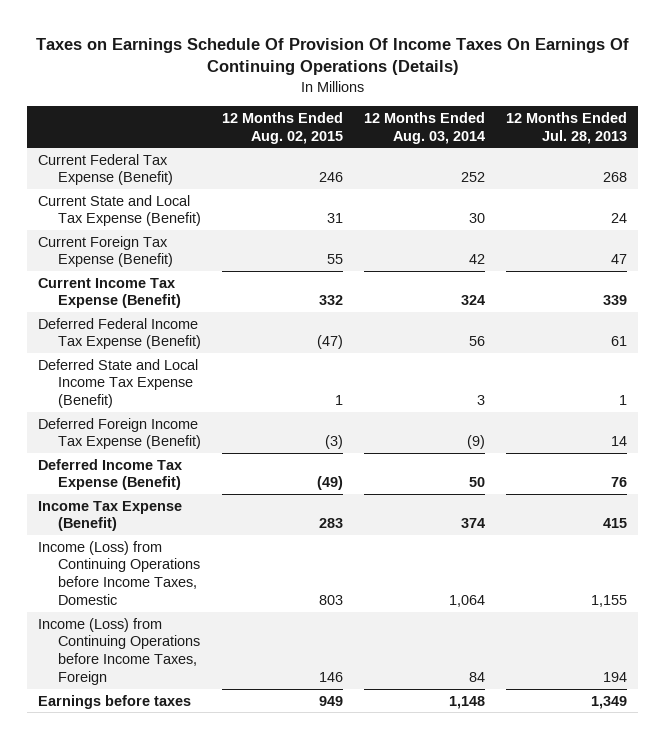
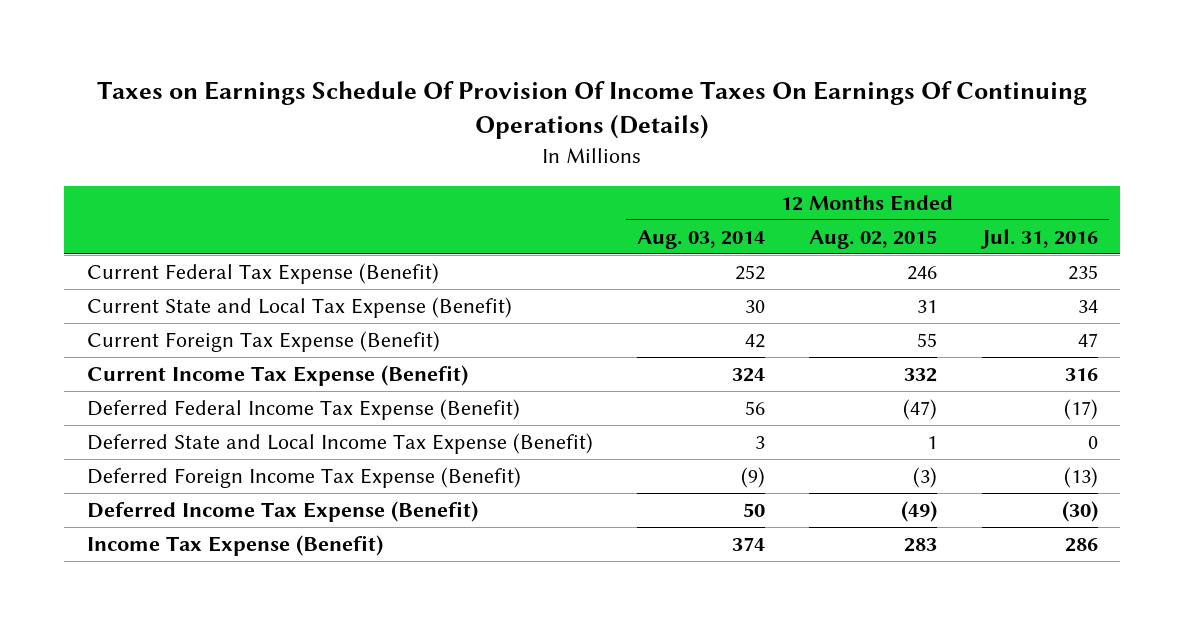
[506,111,628,144] 12 Months Ended Jul. 28, 2013 -> none
none -> [979,228,1098,249] Jul. 31, 2016
[38,540,201,605] Income (Loss) from Continuing Operations before Income Taxes, Domestic -> none
[38,617,201,685] Income (Loss) from Continuing Operations before Income Taxes, Foreign -> none
[38,694,192,709] Earnings before taxes -> none

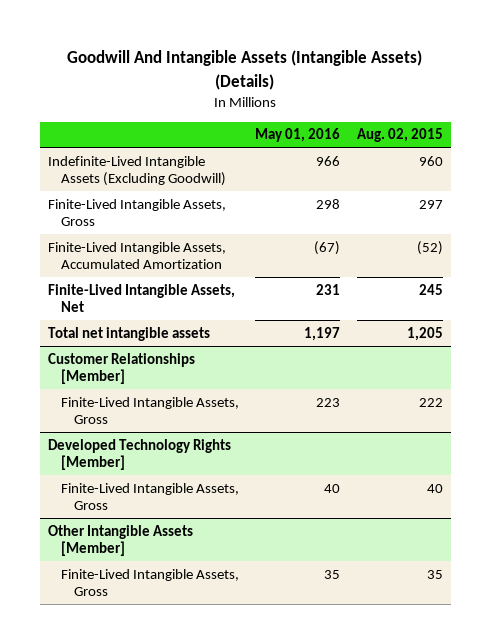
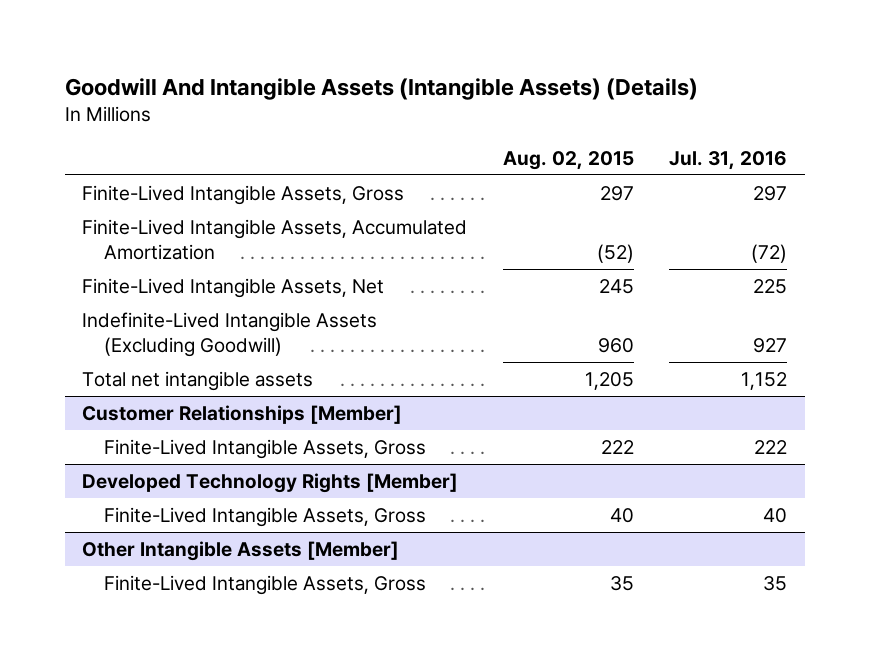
[255,128,341,143] May 01, 2016 -> none
none -> [669,150,788,170] Jul. 31, 2016
[48,155,227,186] Indefinite-Lived Intangible Assets (Excluding Goodwill) -> [82,312,378,357] Indefinite-Lived Intangible Assets (Excluding Goodwill)

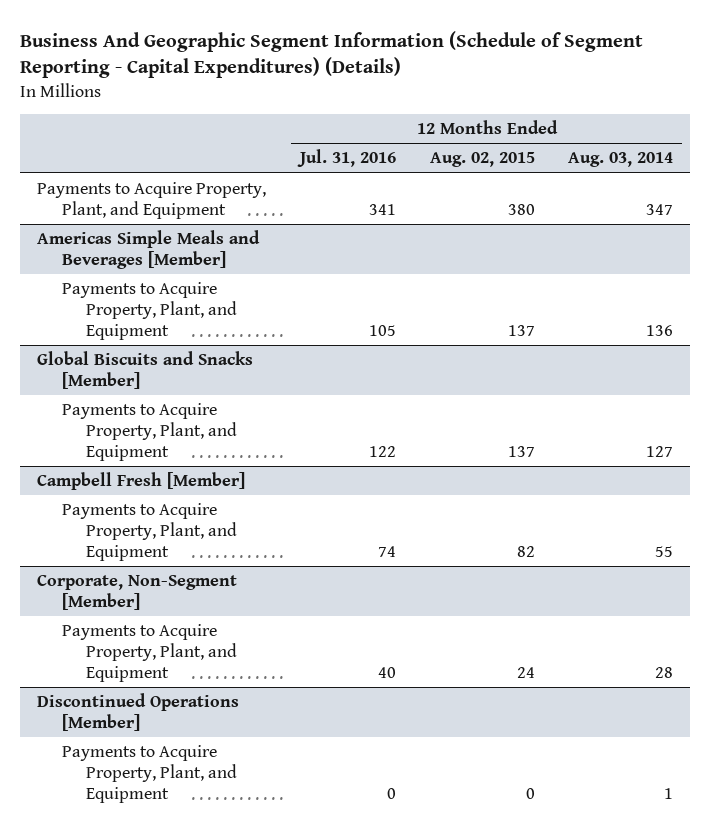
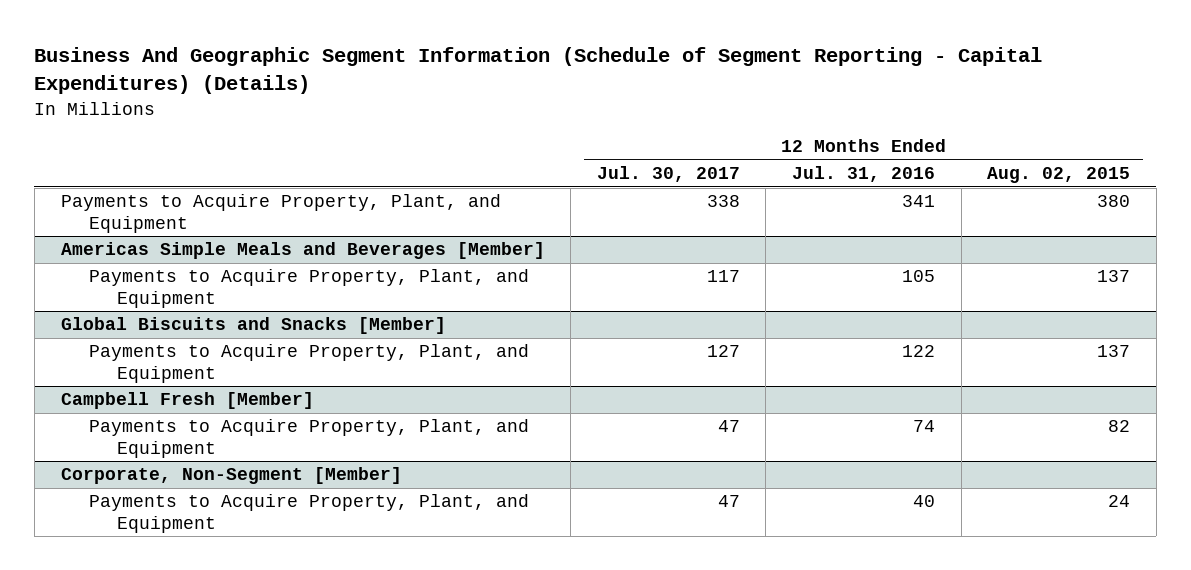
[568,152,674,168] Aug. 03, 2014 -> none
none -> [596,166,740,183] Jul. 30, 2017
[36,693,239,731] Discontinued Operations [Member] -> none
[61,745,238,803] Payments to Acquire Property, Plant, and Equipment -> none

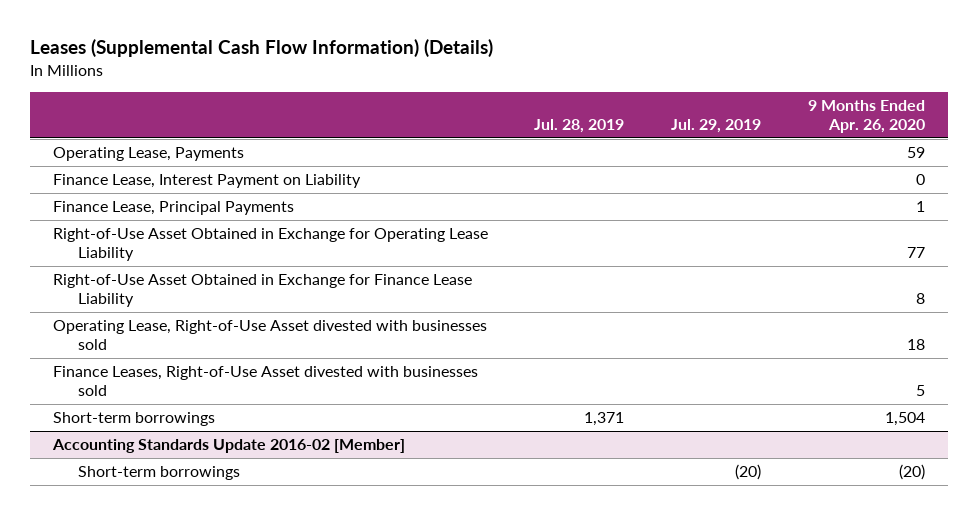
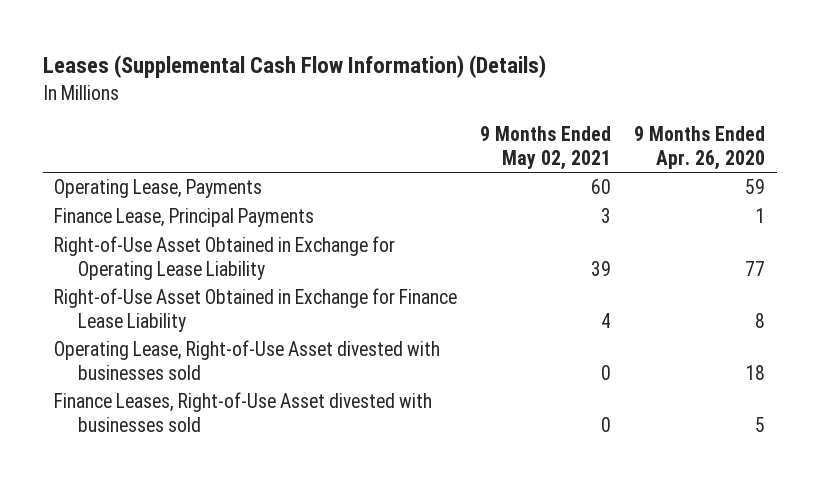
[534,119,625,134] Jul. 28, 2019 -> none
[671,119,762,134] Jul. 29, 2019 -> none
none -> [480,126,612,170] 9 Months Ended May 02, 2021
[52,174,361,189] Finance Lease, Interest Payment on Liability -> none
[52,412,215,427] Short-term borrowings -> none
[51,439,405,454] Accounting Standards Update 2016-02 [Member] -> none
[78,466,241,481] Short-term borrowings -> none

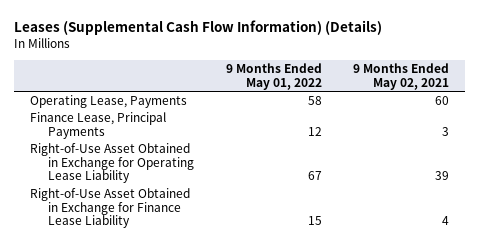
[634,126,766,170] 9 Months Ended Apr. 26, 2020 -> none
none -> [225,63,322,90] 9 Months Ended May 01, 2022
[54,340,441,380] Operating Lease, Right-of-Use Asset divested with businesses sold -> none
[54,392,433,432] Finance Leases, Right-of-Use Asset divested with businesses sold -> none

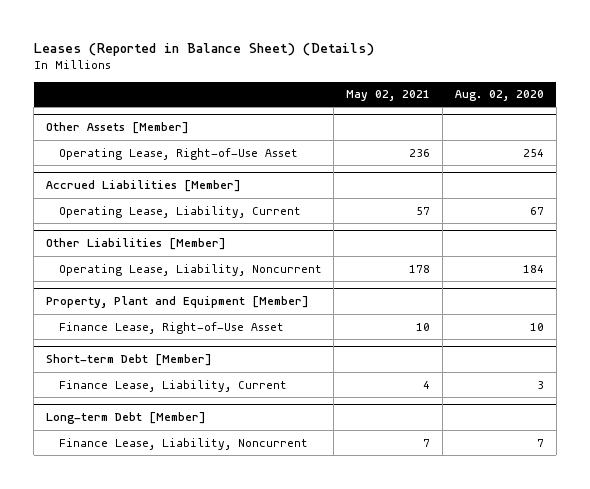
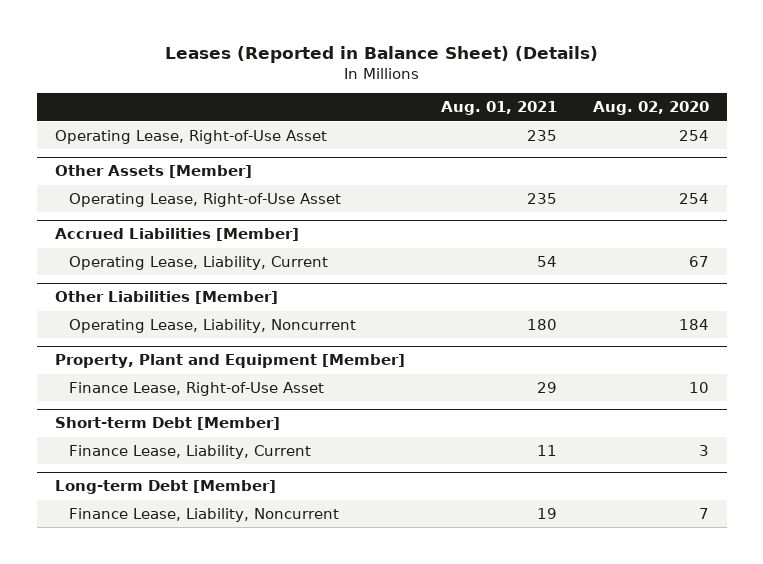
[346,90,431,102] May 02, 2021 -> none
none -> [440,101,557,116] Aug. 01, 2021
none -> [54,130,327,145] Operating Lease, Right-of-Use Asset

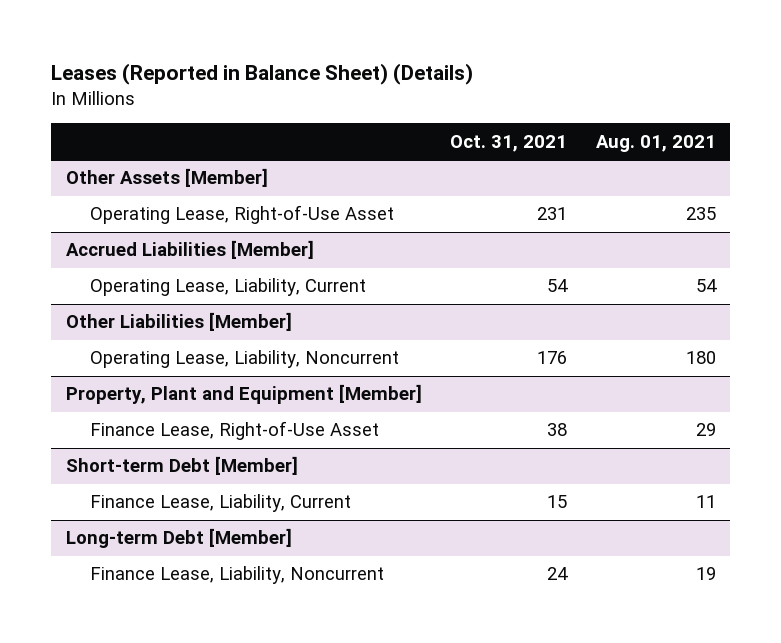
[592,101,709,116] Aug. 02, 2020 -> none
none -> [450,134,568,152] Oct. 31, 2021
[54,130,327,145] Operating Lease, Right-of-Use Asset -> none

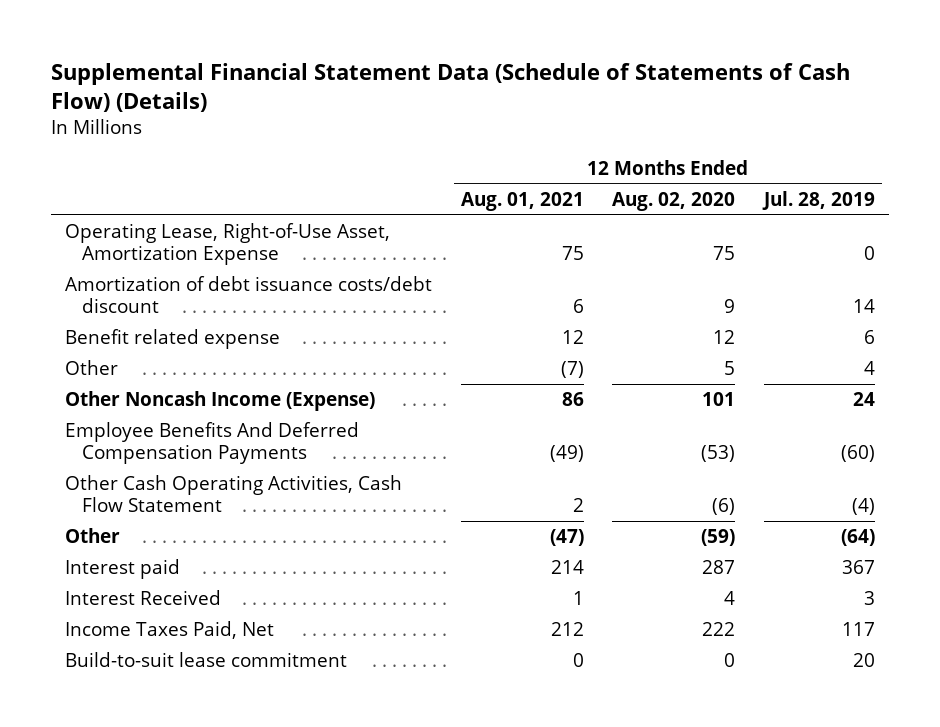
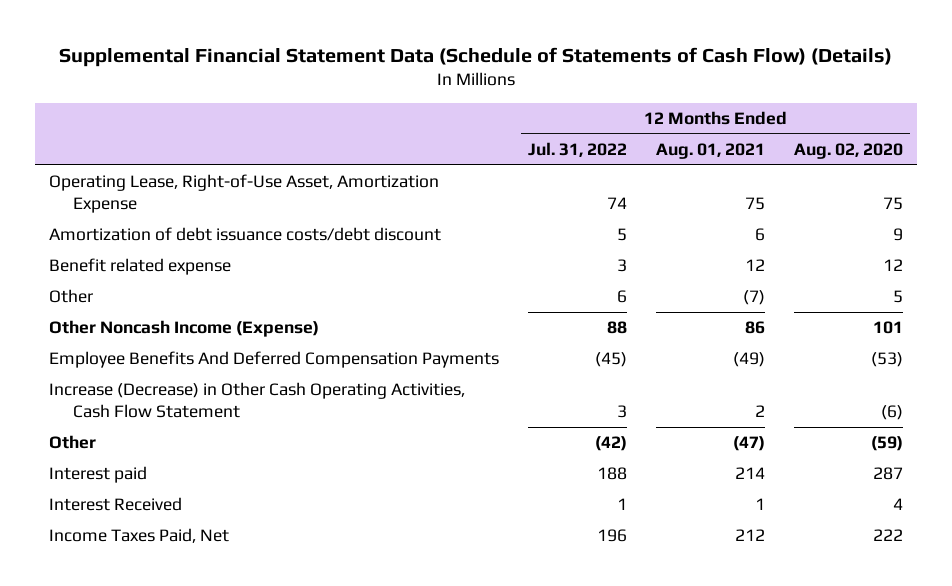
[761,190,875,210] Jul. 28, 2019 -> none
none -> [528,141,628,157] Jul. 31, 2022
[65,475,403,513] Other Cash Operating Activities, Cash Flow Statement -> [49,382,466,418] Increase (Decrease) in Other Cash Operating Activities, Cash Flow Statement
[65,652,348,668] Build-to-suit lease commitment -> none

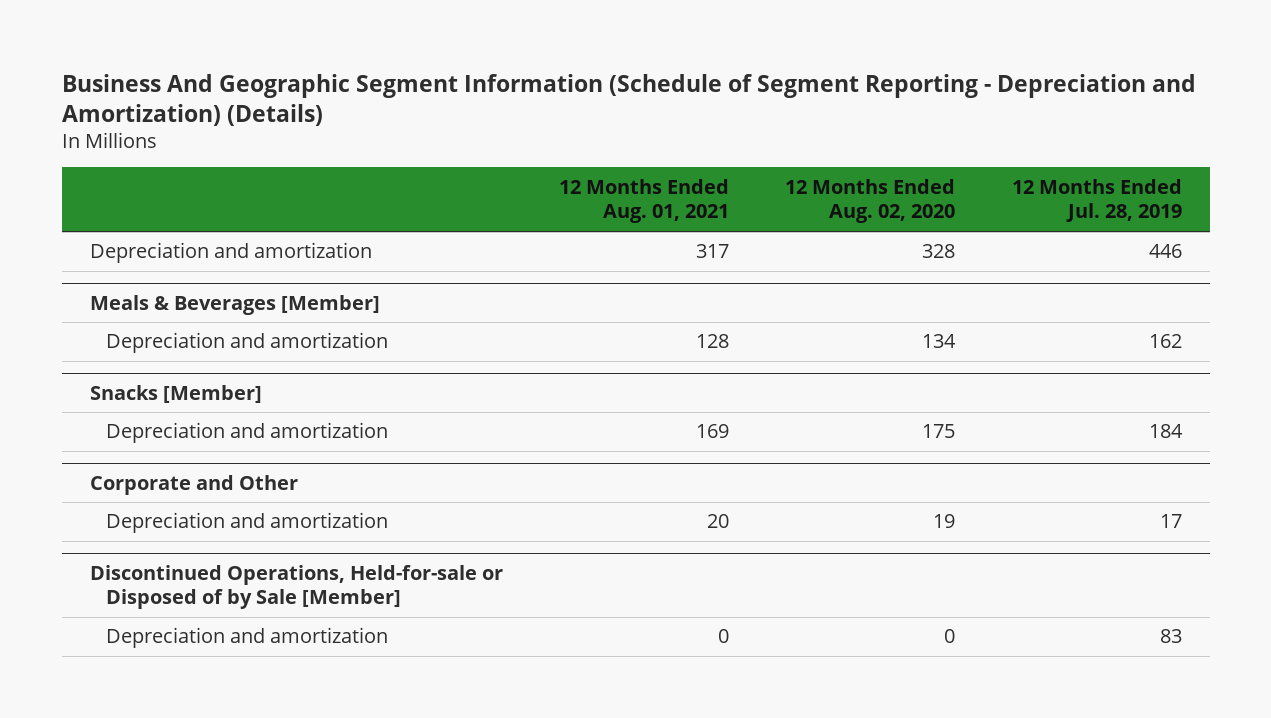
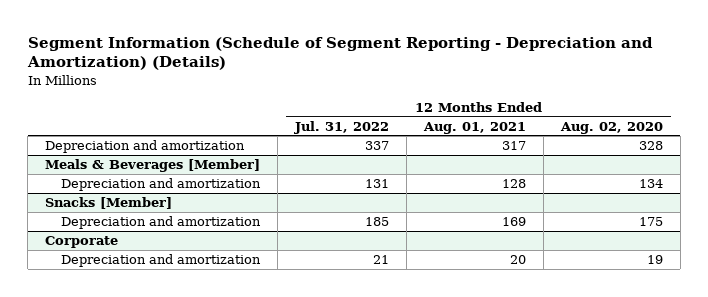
[61,73,1196,126] Business And Geographic Segment Information (Schedule of Segment Reporting - Depreciation and Amortization) (Details) -> [26,36,653,71] Segment Information (Schedule of Segment Reporting - Depreciation and Amortization) (Details)
[1011,178,1182,223] 12 Months Ended Jul. 28, 2019 -> none
none -> [294,120,390,134] Jul. 31, 2022
[89,474,298,495] Corporate and Other -> [45,236,119,249] Corporate
[89,564,503,610] Discontinued Operations, Held-for-sale or Disposed of by Sale [Member] -> none
[105,627,388,649] Depreciation and amortization -> none

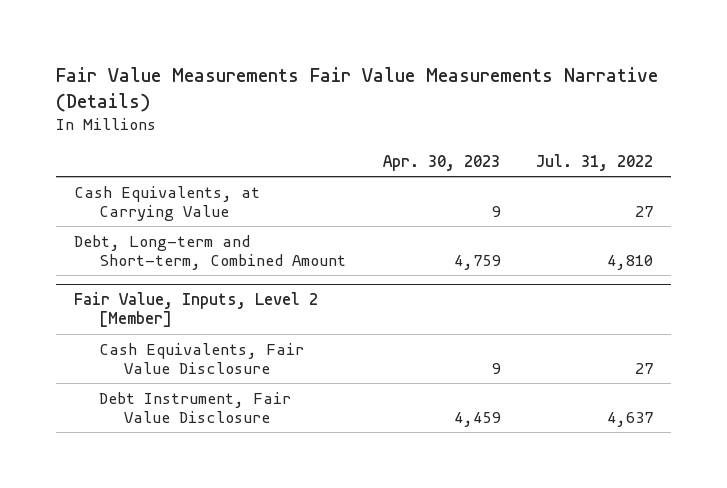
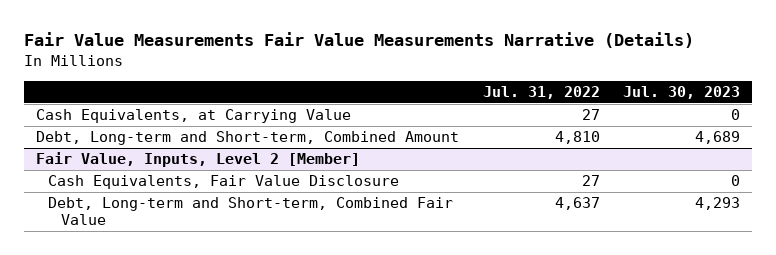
[382,155,500,172] Apr. 30, 2023 -> none
none -> [623,85,741,99] Jul. 30, 2023
[99,391,292,423] Debt Instrument, Fair Value Disclosure -> [48,197,454,226] Debt, Long-term and Short-term, Combined Fair Value

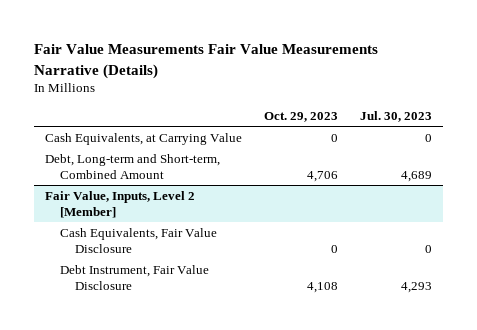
[482,85,600,99] Jul. 31, 2022 -> none
none -> [263,112,338,123] Oct. 29, 2023
[48,197,454,226] Debt, Long-term and Short-term, Combined Fair Value -> [59,264,209,290] Debt Instrument, Fair Value Disclosure

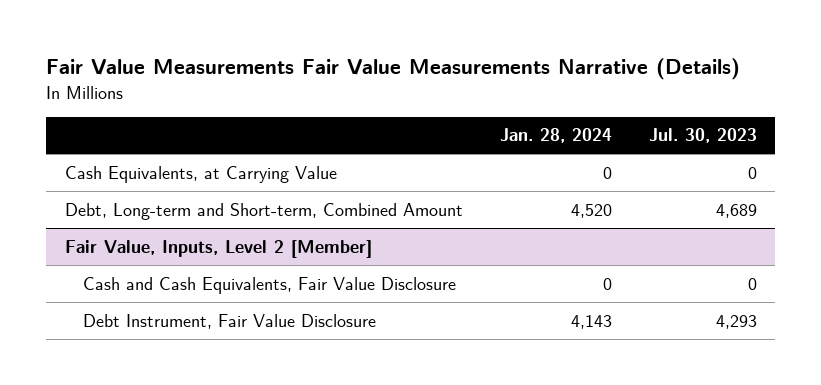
[263,112,338,123] Oct. 29, 2023 -> none
none -> [499,128,612,144] Jan. 28, 2024
[59,227,217,253] Cash Equivalents, Fair Value Disclosure -> [83,276,457,294] Cash and Cash Equivalents, Fair Value Disclosure

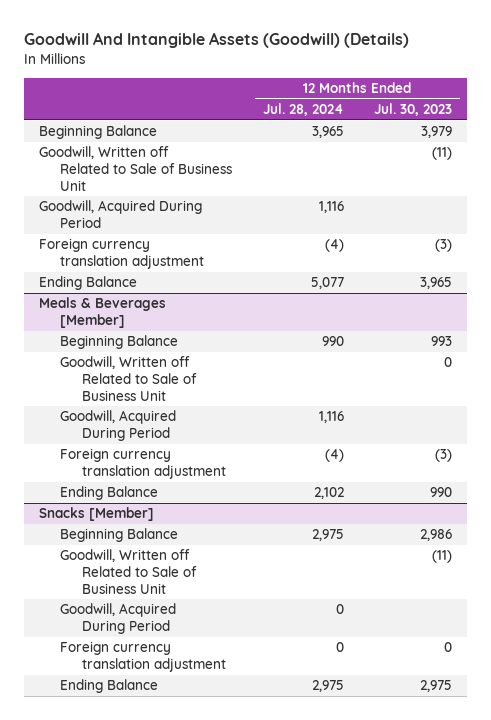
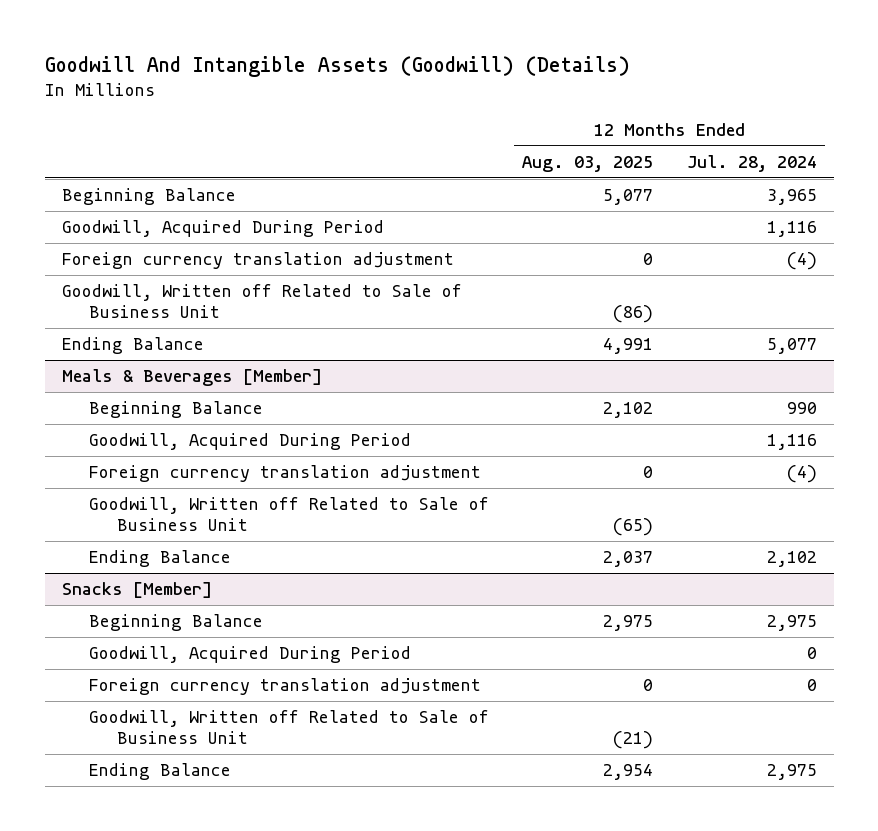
[374,103,453,117] Jul. 30, 2023 -> none
none -> [522,155,654,172] Aug. 03, 2025
[39,146,233,191] Goodwill, Written off Related to Sale of Business Unit -> [61,283,462,318] Goodwill, Written off Related to Sale of Business Unit
[60,356,197,401] Goodwill, Written off Related to Sale of Business Unit -> [89,496,490,531] Goodwill, Written off Related to Sale of Business Unit
[60,549,197,594] Goodwill, Written off Related to Sale of Business Unit -> [89,709,490,744] Goodwill, Written off Related to Sale of Business Unit

